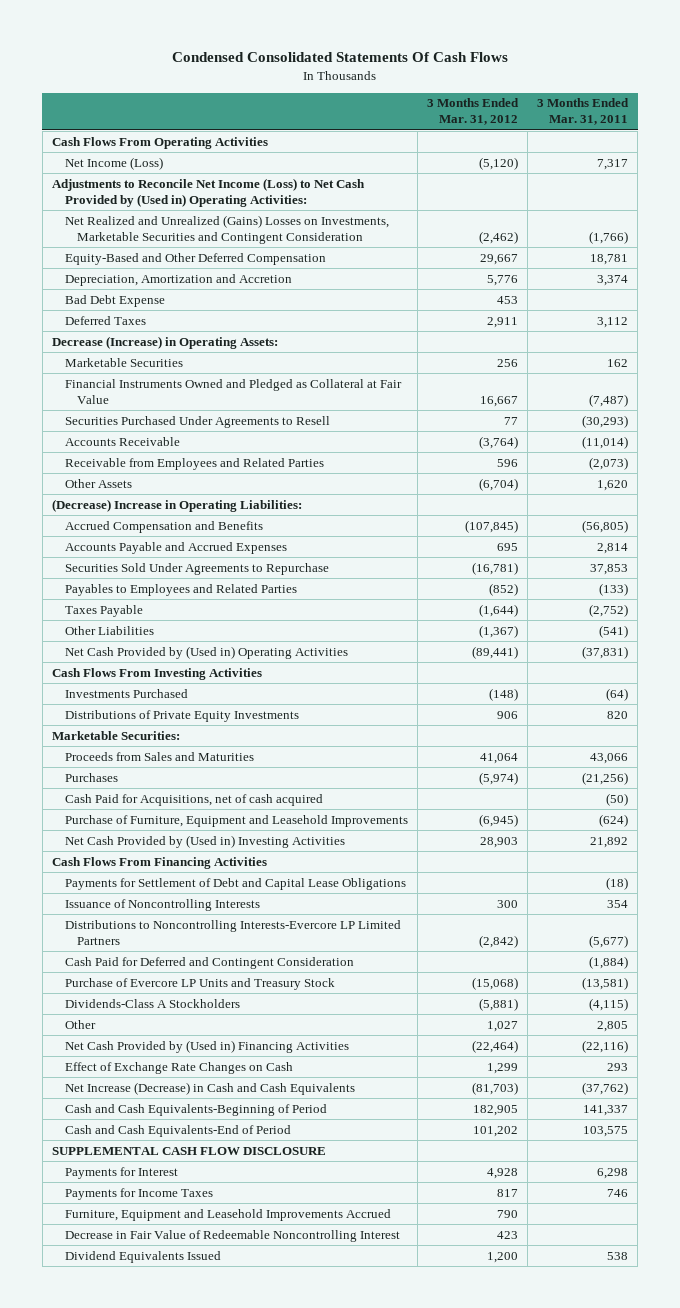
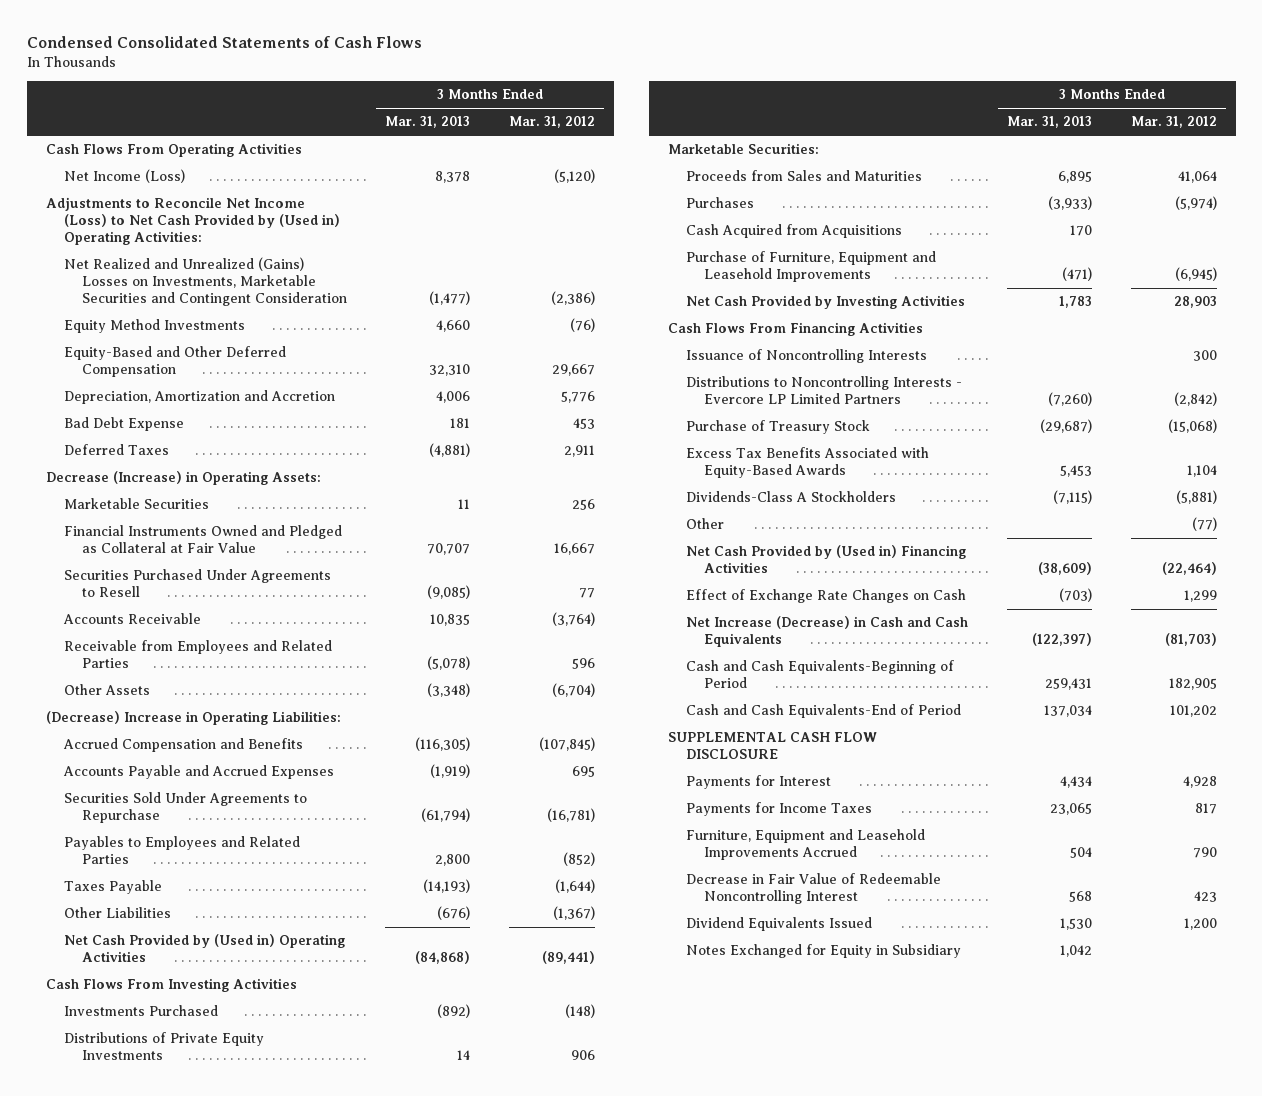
[171,52,508,63] Condensed Consolidated Statements Of Cash Flows -> [26,36,422,49] Condensed Consolidated Statements of Cash Flows
[537,98,630,126] 3 Months Ended Mar. 31, 2011 -> none
none -> [385,116,471,129] Mar. 31, 2013
[478,230,518,244] (2,462) -> [550,290,595,305] (2,386)
none -> [63,319,245,334] Equity Method Investments
[64,793,323,806] Cash Paid for Acquisitions, net of cash acquired -> none
none -> [685,224,902,239] Cash Acquired from Acquisitions
[64,834,345,848] Net Cash Provided by (Used in) Investing Activities -> [685,295,965,310] Net Cash Provided by Investing Activities
[64,877,406,890] Payments for Settlement of Debt and Capital Lease Obligations -> none
[64,956,354,969] Cash Paid for Deferred and Contingent Consideration -> none
[64,919,401,945] Distributions to Noncontrolling Interests-Evercore LP Limited Partners -> [685,376,962,405] Distributions to Noncontrolling Interests - Evercore LP Limited Partners
[64,977,335,990] Purchase of Evercore LP Units and Treasury Stock -> [685,420,870,435] Purchase of Treasury Stock
none -> [685,447,929,479] Excess Tax Benefits Associated with Equity-Based Awards
[486,1020,518,1032] 1,027 -> [1191,517,1217,532] (77)
none -> [685,944,961,959] Notes Exchanged for Equity in Subsidiary

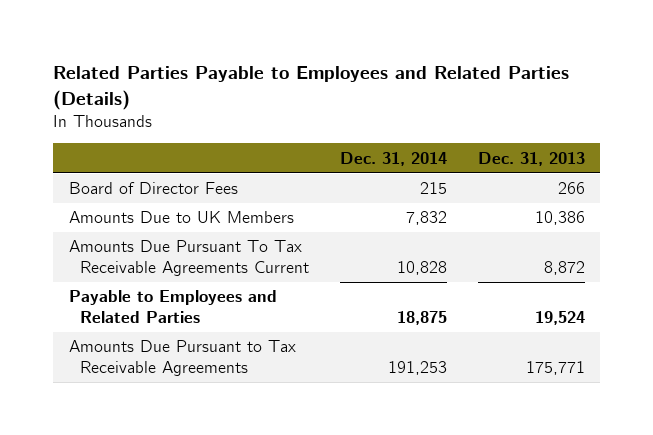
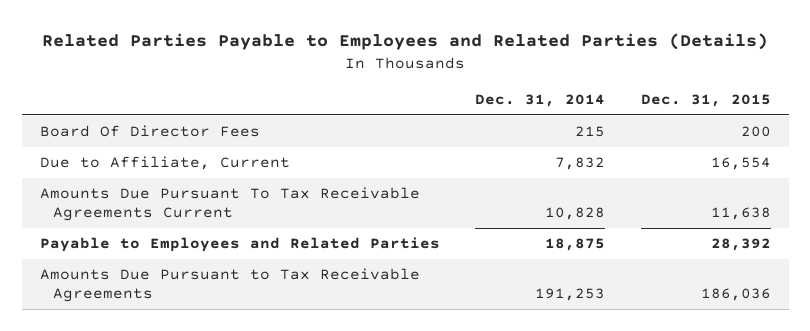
[477,151,585,166] Dec. 31, 2013 -> none
none -> [640,94,771,108] Dec. 31, 2015
[68,182,238,195] Board of Director Fees -> [39,125,260,138] Board Of Director Fees
[68,211,294,224] Amounts Due to UK Members -> [39,156,290,171] Due to Affiliate, Current

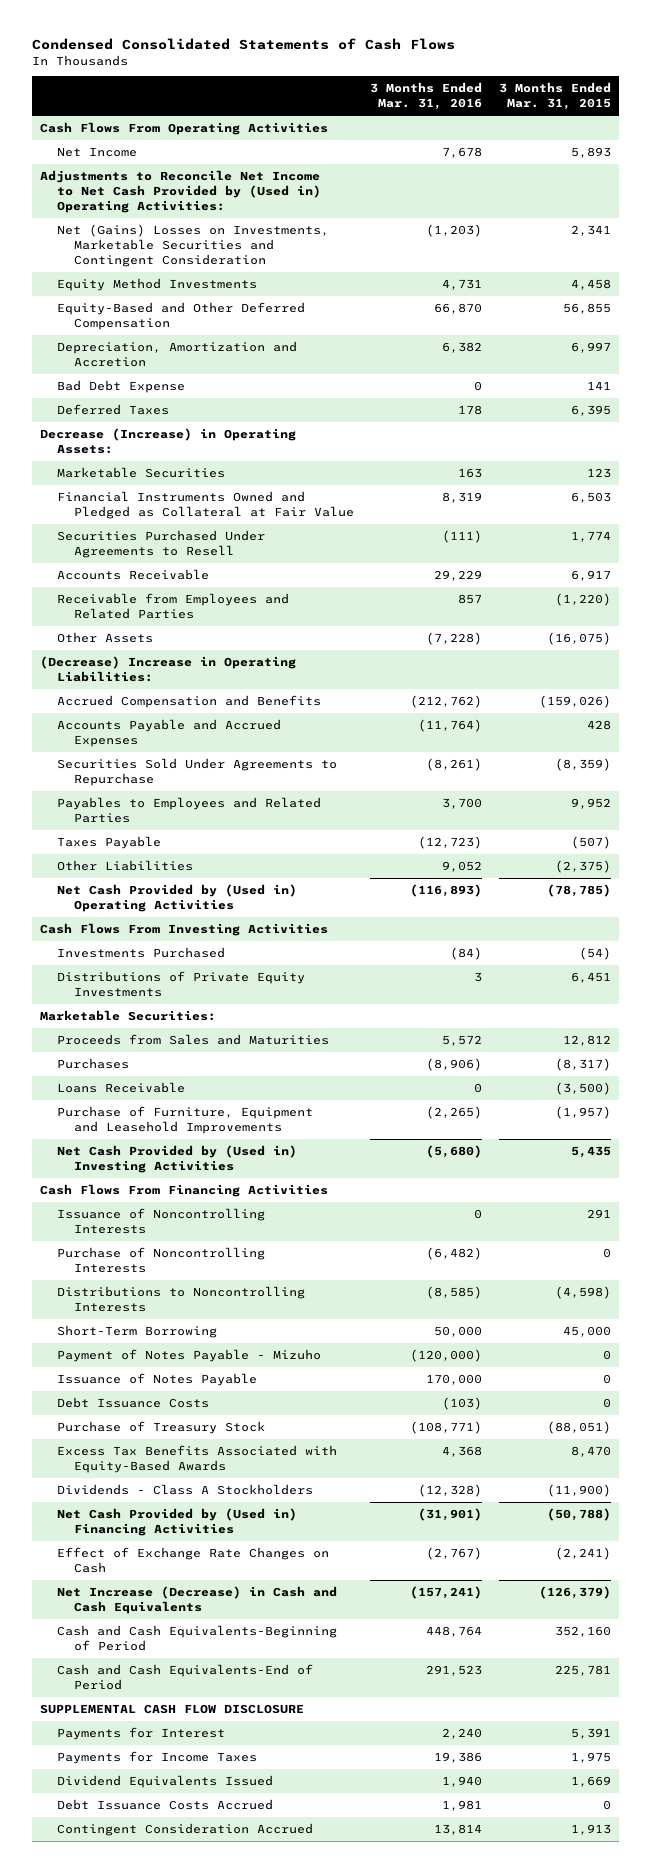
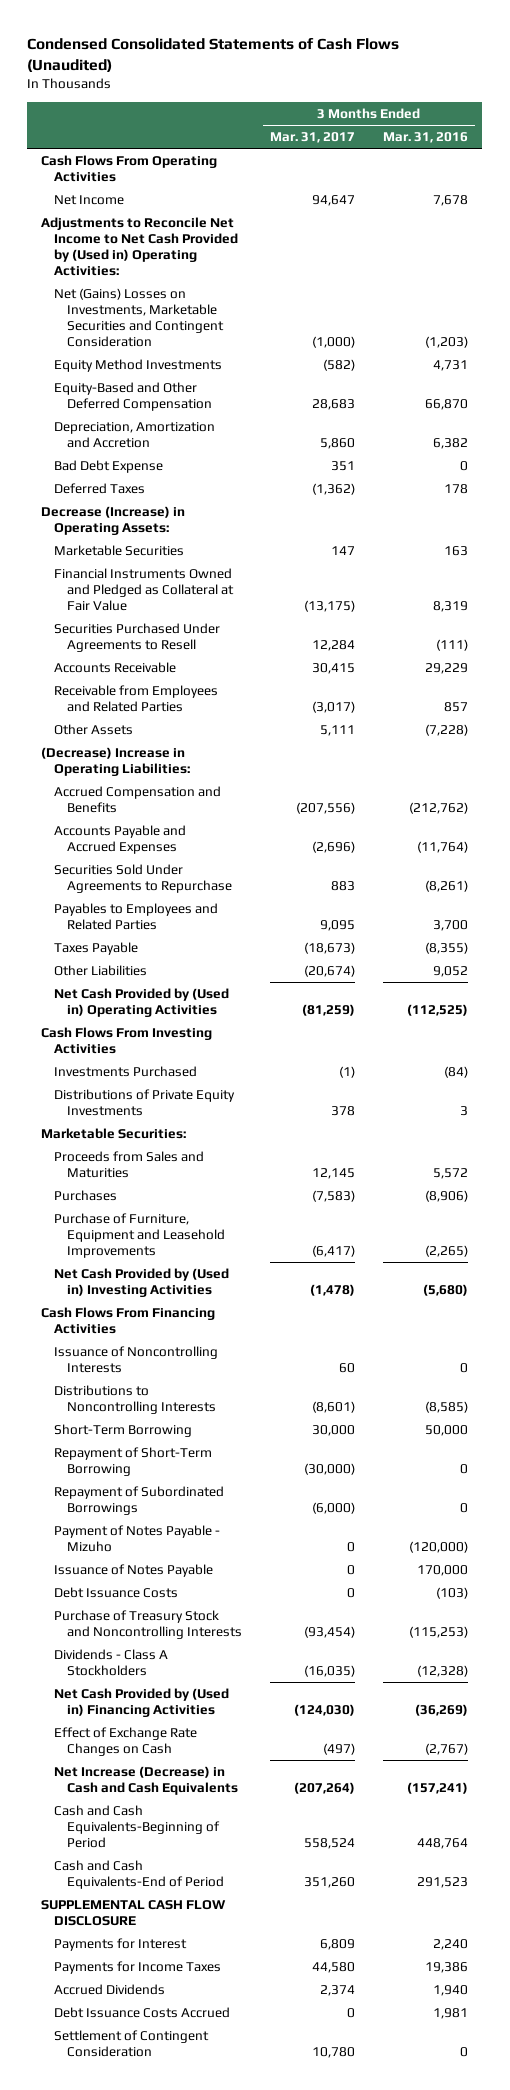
[31,38,455,51] Condensed Consolidated Statements of Cash Flows -> [27,37,400,72] Condensed Consolidated Statements of Cash Flows (Unaudited)
[499,82,612,111] 3 Months Ended Mar. 31, 2015 -> none
none -> [270,132,356,144] Mar. 31, 2017
[418,835,483,849] (12,723) -> [425,942,469,955] (8,355)
[410,883,483,897] (116,893) -> [407,1003,469,1016] (112,525)
[56,1081,185,1093] Loans Receivable -> none
[56,1246,265,1273] Purchase of Noncontrolling Interests -> none
none -> [54,1447,213,1476] Repayment of Short-Term Borrowing
none -> [54,1486,225,1515] Repayment of Subordinated Borrowings
[56,1444,337,1473] Excess Tax Benefits Associated with Equity-Based Awards -> none
[56,1420,265,1434] Purchase of Treasury Stock -> [54,1610,243,1639] Purchase of Treasury Stock and Noncontrolling Interests
[410,1420,483,1434] (108,771) -> [409,1625,469,1638] (115,253)
[418,1507,483,1521] (31,901) -> [415,1703,469,1716] (36,269)
[56,1774,273,1788] Dividend Equivalents Issued -> [54,1984,166,1996] Accrued Dividends
[56,1822,313,1836] Contingent Consideration Accrued -> none
none -> [54,2030,210,2057] Settlement of Contingent Consideration

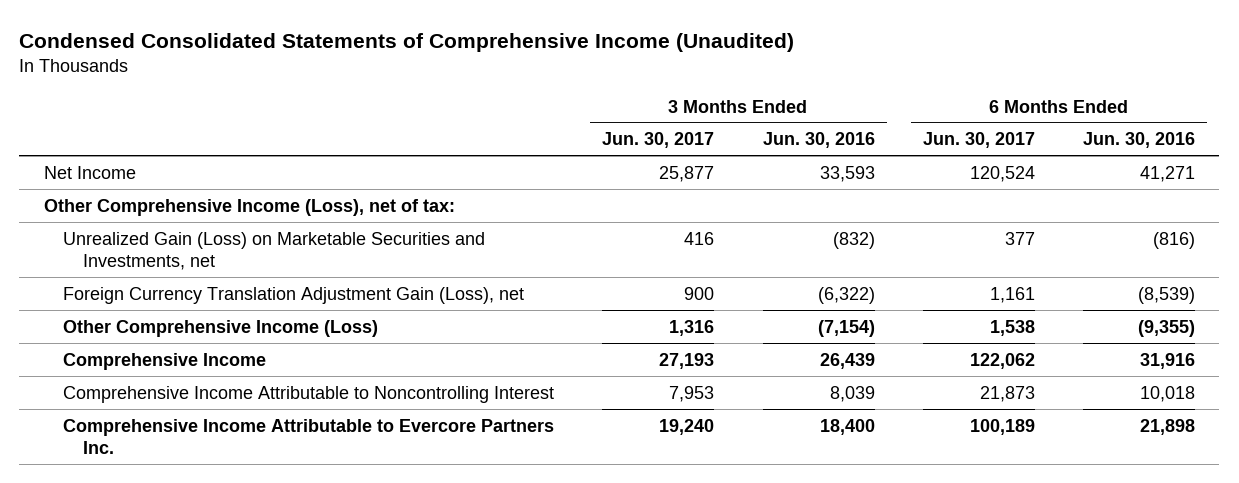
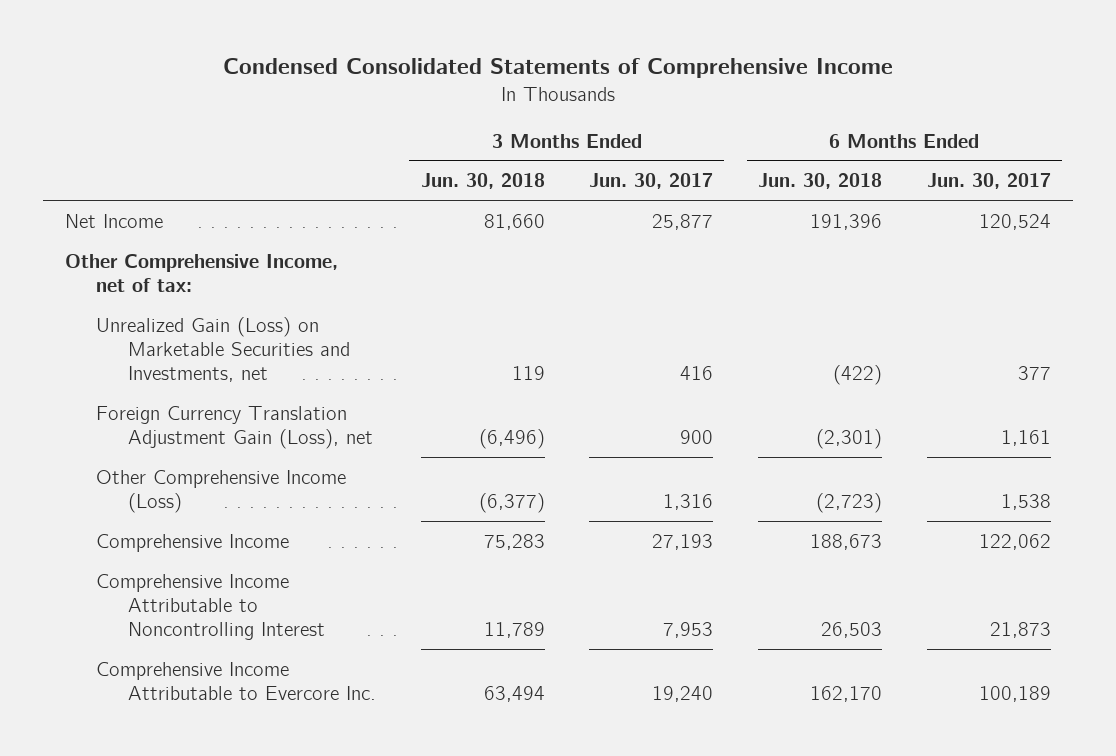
[19,32,795,52] Condensed Consolidated Statements of Comprehensive Income (Unaudited) -> [223,57,894,78] Condensed Consolidated Statements of Comprehensive Income
[762,132,875,149] Jun. 30, 2016 -> none
[1083,132,1196,149] Jun. 30, 2016 -> none
none -> [420,173,545,190] Jun. 30, 2018
none -> [758,173,883,190] Jun. 30, 2018
[43,198,455,216] Other Comprehensive Income (Loss), net of tax: -> [65,253,339,292] Other Comprehensive Income, net of tax:
[63,418,555,454] Comprehensive Income Attributable to Evercore Partners Inc. -> [96,661,376,700] Comprehensive Income Attributable to Evercore Inc.

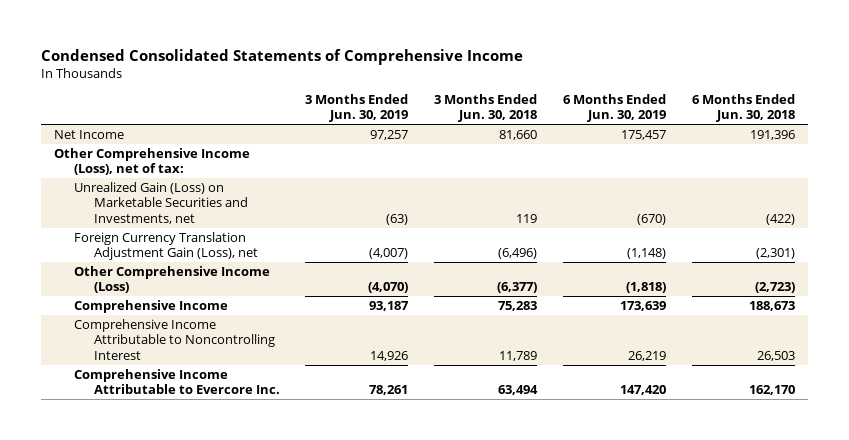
[589,173,714,190] Jun. 30, 2017 -> none
[926,173,1051,190] Jun. 30, 2017 -> none
none -> [305,93,409,123] 3 Months Ended Jun. 30, 2019
none -> [563,93,667,123] 6 Months Ended Jun. 30, 2019
[65,253,339,292] Other Comprehensive Income, net of tax: -> [54,147,251,176] Other Comprehensive Income (Loss), net of tax:

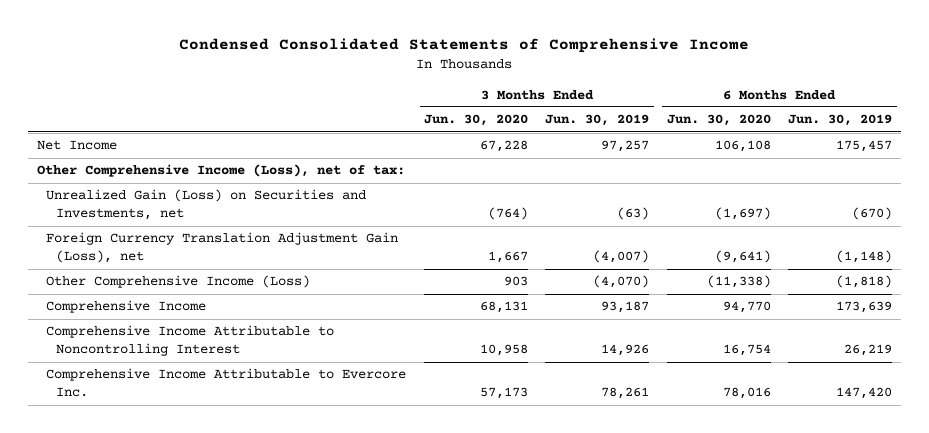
[434,93,538,123] 3 Months Ended Jun. 30, 2018 -> none
[692,93,796,123] 6 Months Ended Jun. 30, 2018 -> none
none -> [423,114,528,127] Jun. 30, 2020
none -> [666,114,771,127] Jun. 30, 2020
[73,181,248,224] Unrealized Gain (Loss) on Marketable Securities and Investments, net -> [46,189,367,221] Unrealized Gain (Loss) on Securities and Investments, net

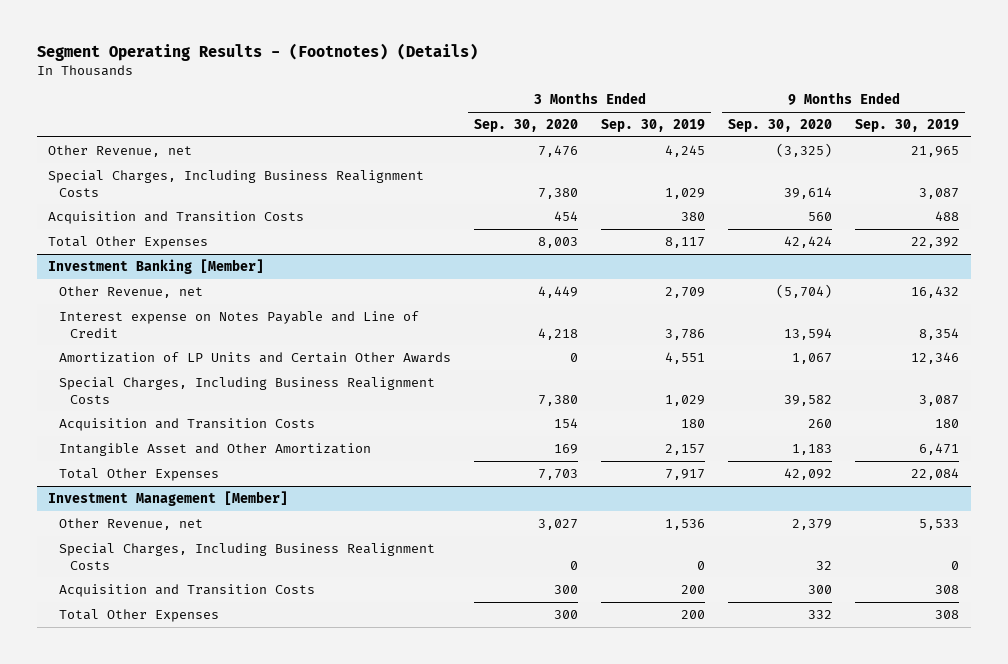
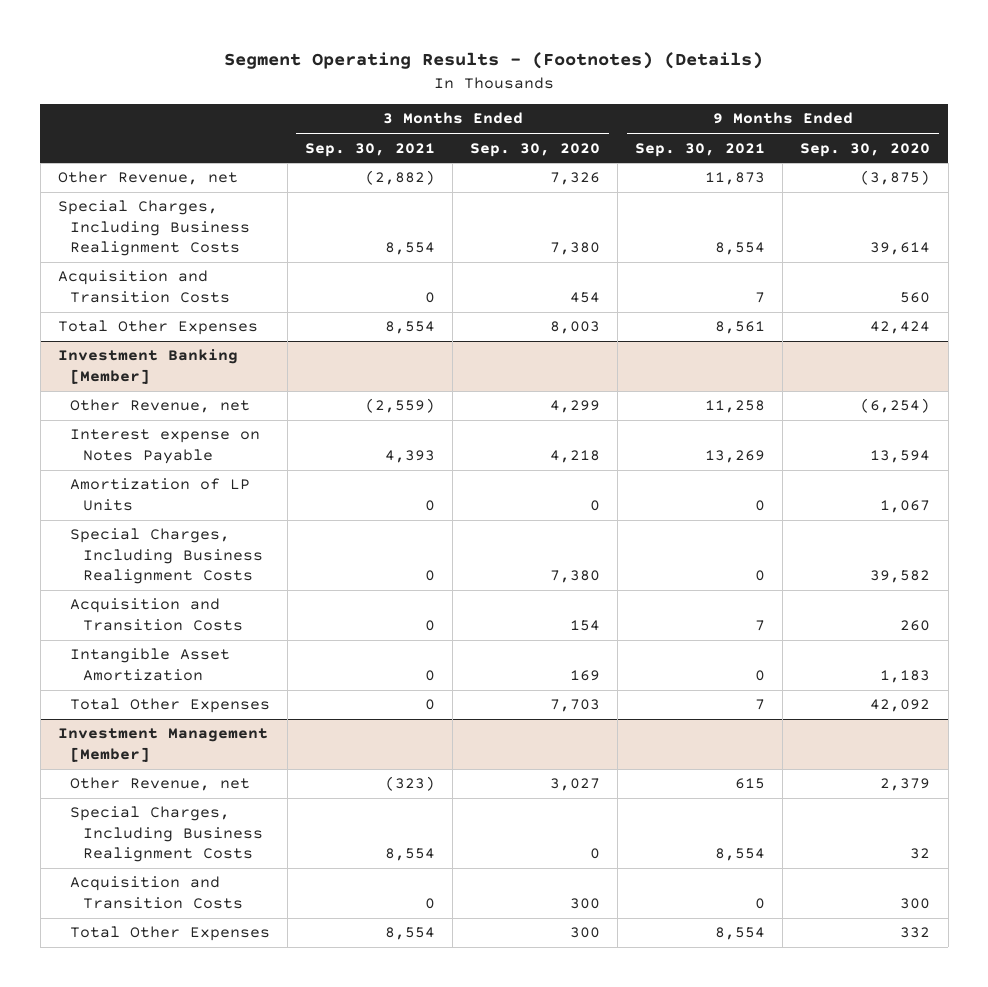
[601,119,706,133] Sep. 30, 2019 -> none
[855,119,960,133] Sep. 30, 2019 -> none
none -> [305,142,436,157] Sep. 30, 2021
none -> [635,142,766,157] Sep. 30, 2021
[538,144,579,157] 7,476 -> [550,172,601,186] 7,326
[776,142,833,157] (3,325) -> [860,170,931,186] (3,875)
[538,285,579,298] 4,449 -> [550,400,601,414] 4,299
[776,283,833,298] (5,704) -> [860,398,931,414] (6,254)
[59,310,420,338] Interest expense on Notes Payable and Line of Credit -> [70,429,261,464] Interest expense on Notes Payable
[59,351,452,363] Amortization of LP Units and Certain Other Awards -> [70,478,251,511] Amortization of LP Units
[59,442,372,456] Intangible Asset and Other Amortization -> [70,648,231,681] Intangible Asset Amortization

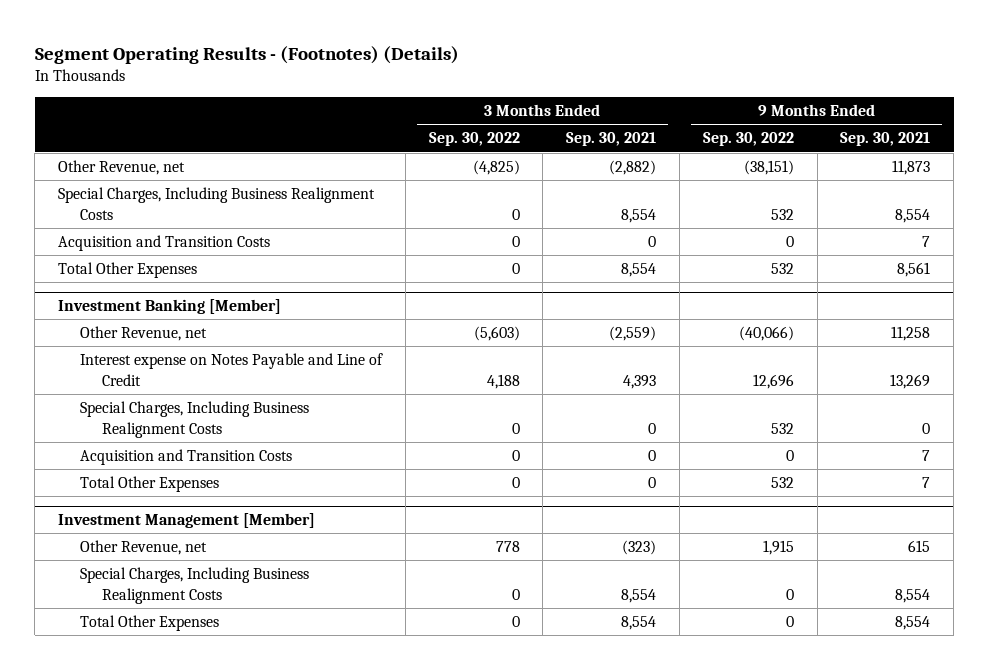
[470,142,601,157] Sep. 30, 2020 -> none
[800,142,931,157] Sep. 30, 2020 -> none
none -> [428,132,520,147] Sep. 30, 2022
none -> [702,132,794,147] Sep. 30, 2022
[70,478,251,511] Amortization of LP Units -> none
[70,429,261,464] Interest expense on Notes Payable -> [79,352,383,386] Interest expense on Notes Payable and Line of Credit
[70,648,231,681] Intangible Asset Amortization -> none
[70,876,243,909] Acquisition and Transition Costs -> none

